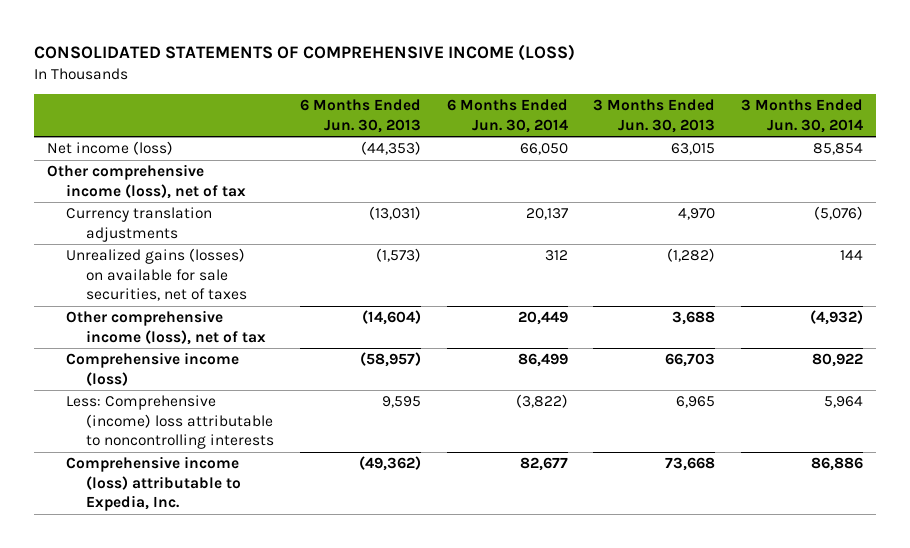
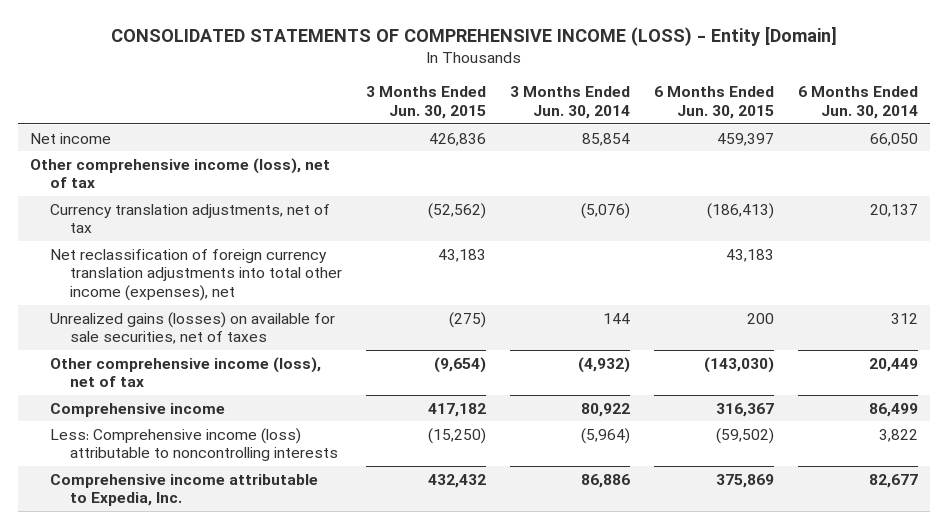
[33,43,575,61] CONSOLIDATED STATEMENTS OF COMPREHENSIVE INCOME (LOSS) -> [110,26,837,47] CONSOLIDATED STATEMENTS OF COMPREHENSIVE INCOME (LOSS) - Entity [Domain]
[299,99,421,133] 6 Months Ended Jun. 30, 2013 -> none
[593,99,716,133] 3 Months Ended Jun. 30, 2013 -> none
none -> [366,86,487,120] 3 Months Ended Jun. 30, 2015
none -> [654,86,775,120] 6 Months Ended Jun. 30, 2015
[46,141,173,156] Net income (loss) -> [30,132,112,144] Net income
[66,207,213,242] Currency translation adjustments -> [50,203,331,234] Currency translation adjustments, net of tax
none -> [50,248,343,301] Net reclassification of foreign currency translation adjustments into total other income (expenses), net
[66,352,240,386] Comprehensive income (loss) -> [50,402,226,417] Comprehensive income
[66,395,274,449] Less: Comprehensive (income) loss attributable to noncontrolling interests -> [50,427,339,462] Less: Comprehensive income (loss) attributable to noncontrolling interests
[515,394,568,409] (3,822) -> [878,428,918,442] 3,822
[824,396,864,409] 5,964 -> [581,427,631,444] (5,964)
[66,456,241,511] Comprehensive income (loss) attributable to Expedia, Inc. -> [50,473,319,507] Comprehensive income attributable to Expedia, Inc.

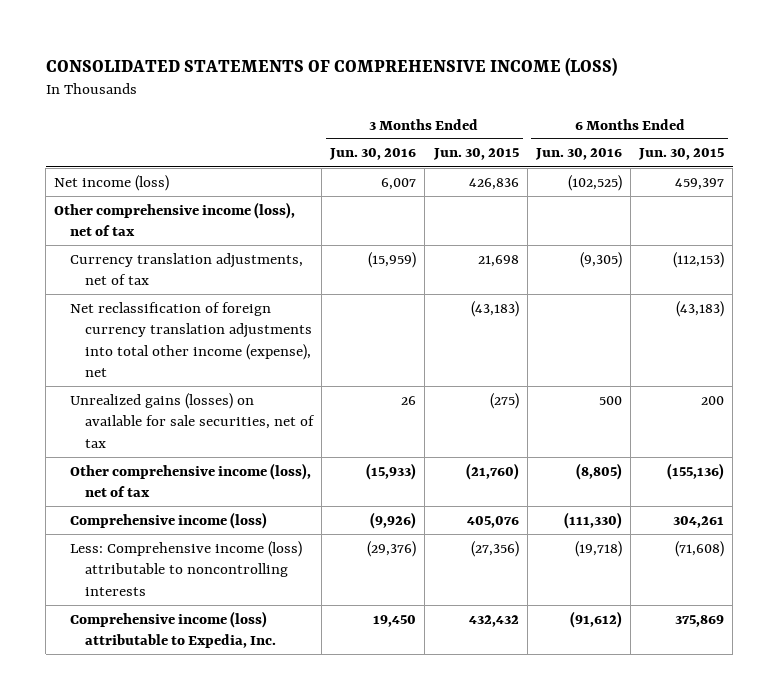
[110,26,837,47] CONSOLIDATED STATEMENTS OF COMPREHENSIVE INCOME (LOSS) - Entity [Domain] -> [45,56,617,76] CONSOLIDATED STATEMENTS OF COMPREHENSIVE INCOME (LOSS)
[510,86,631,120] 3 Months Ended Jun. 30, 2014 -> none
[797,86,918,120] 6 Months Ended Jun. 30, 2014 -> none
none -> [329,148,417,161] Jun. 30, 2016
none -> [534,148,622,161] Jun. 30, 2016
[30,132,112,144] Net income -> [54,174,170,191] Net income (loss)
[428,202,487,219] (52,562) -> [477,254,519,267] 21,698
[707,202,775,219] (186,413) -> [672,251,724,268] (112,153)
[50,248,343,301] Net reclassification of foreign currency translation adjustments into total other income (expenses), net -> [69,301,313,378] Net reclassification of foreign currency translation adjustments into total other income (expense), net
[438,248,487,262] 43,183 -> [470,300,519,317] (43,183)
[726,248,775,262] 43,183 -> [675,300,724,317] (43,183)
[50,311,336,345] Unrealized gains (losses) on available for sale securities, net of taxes -> [69,392,316,448] Unrealized gains (losses) on available for sale securities, net of tax
[434,356,487,373] (9,654) -> [465,462,519,480] (21,760)
[704,356,775,373] (143,030) -> [666,462,724,480] (155,136)
[50,402,226,417] Comprehensive income -> [69,511,267,529] Comprehensive income (loss)
[428,402,487,417] 417,182 -> [466,515,519,528] 405,076
[716,402,775,417] 316,367 -> [672,515,724,528] 304,261
[428,427,487,444] (15,250) -> [470,540,519,557] (27,356)
[716,427,775,444] (59,502) -> [674,540,724,557] (71,608)
[50,473,319,507] Comprehensive income attributable to Expedia, Inc. -> [69,610,277,649] Comprehensive income (loss) attributable to Expedia, Inc.

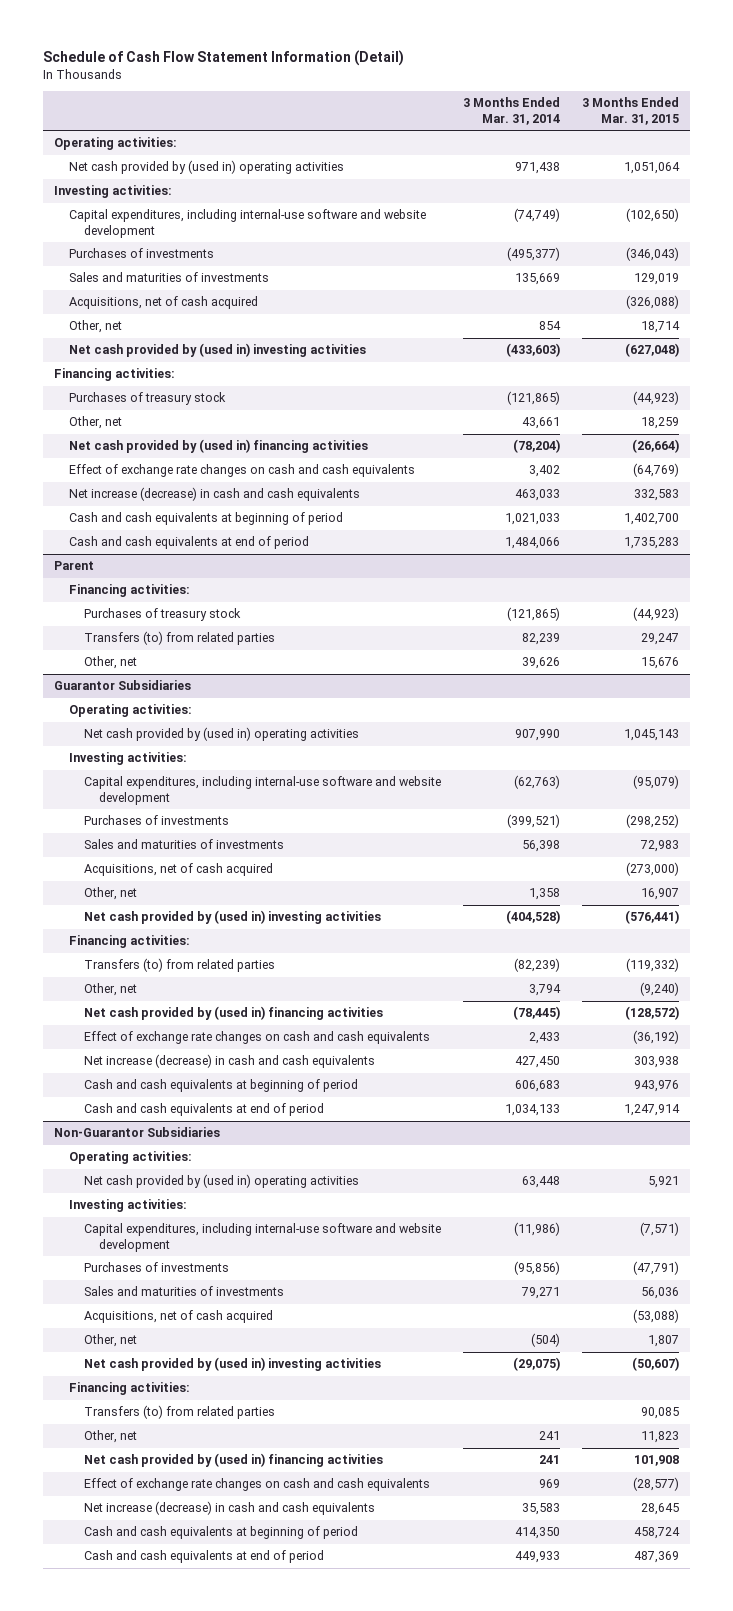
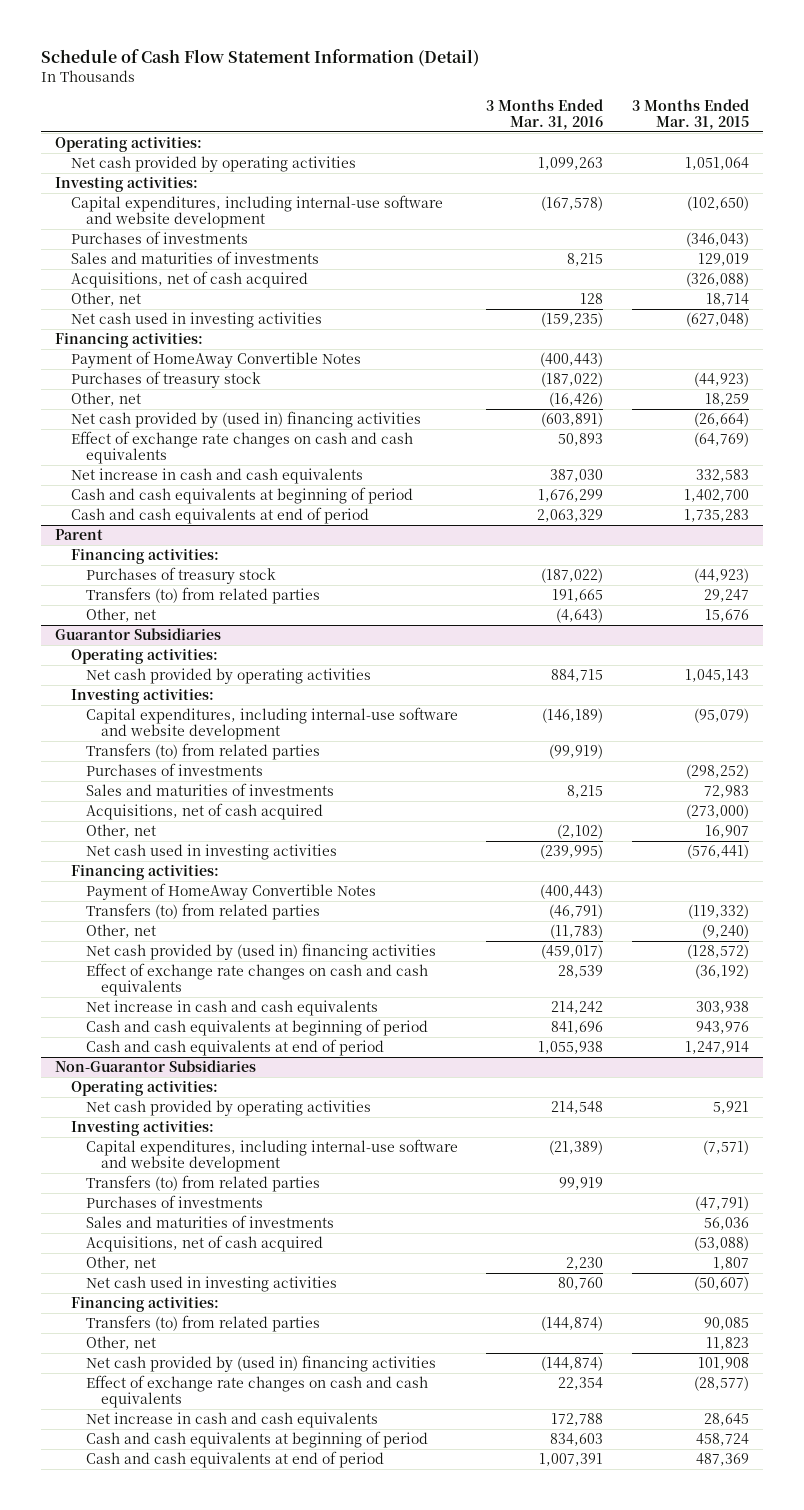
[463,97,561,125] 3 Months Ended Mar. 31, 2014 -> none
none -> [486,98,604,130] 3 Months Ended Mar. 31, 2016
[68,160,344,175] Net cash provided by (used in) operating activities -> [70,156,356,173] Net cash provided by operating activities
[68,343,366,358] Net cash provided by (used in) investing activities -> [70,312,322,329] Net cash used in investing activities
none -> [70,351,361,369] Payment of HomeAway Convertible Notes
[68,487,360,502] Net increase (decrease) in cash and cash equivalents -> [70,468,363,485] Net increase in cash and cash equivalents
[84,727,360,742] Net cash provided by (used in) operating activities -> [85,668,371,685] Net cash provided by operating activities
none -> [85,743,320,761] Transfers (to) from related parties
[84,910,382,925] Net cash provided by (used in) investing activities -> [85,844,337,861] Net cash used in investing activities
none -> [85,883,376,901] Payment of HomeAway Convertible Notes
[84,1054,376,1069] Net increase (decrease) in cash and cash equivalents -> [85,1000,378,1017] Net increase in cash and cash equivalents
[84,1174,360,1189] Net cash provided by (used in) operating activities -> [85,1100,371,1117] Net cash provided by operating activities
none -> [85,1175,320,1193] Transfers (to) from related parties
[84,1357,382,1372] Net cash provided by (used in) investing activities -> [85,1276,337,1293] Net cash used in investing activities
[84,1501,376,1516] Net increase (decrease) in cash and cash equivalents -> [85,1412,378,1429] Net increase in cash and cash equivalents

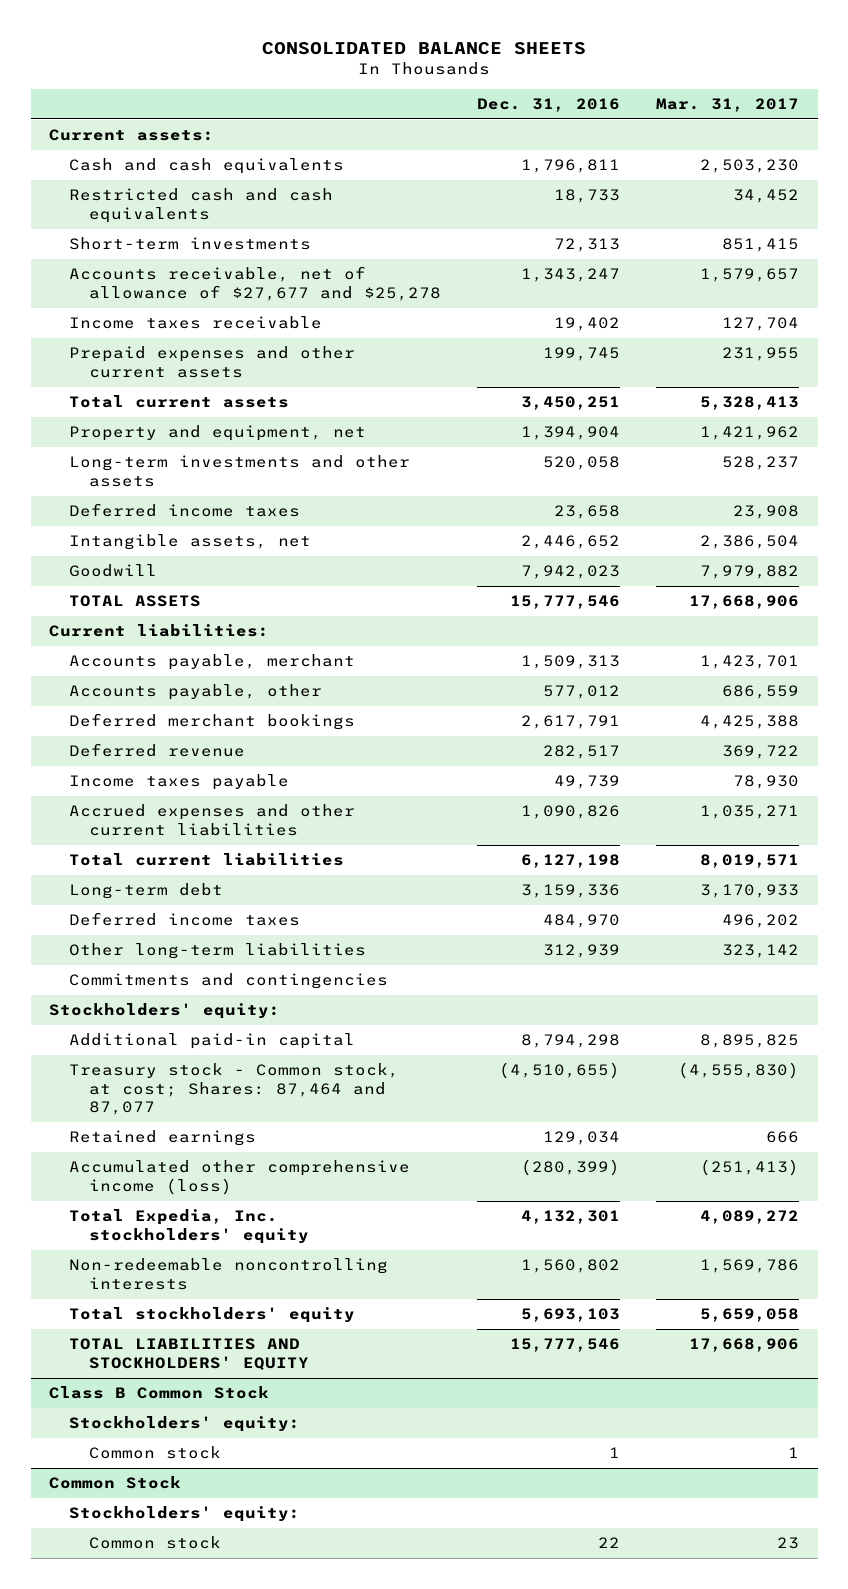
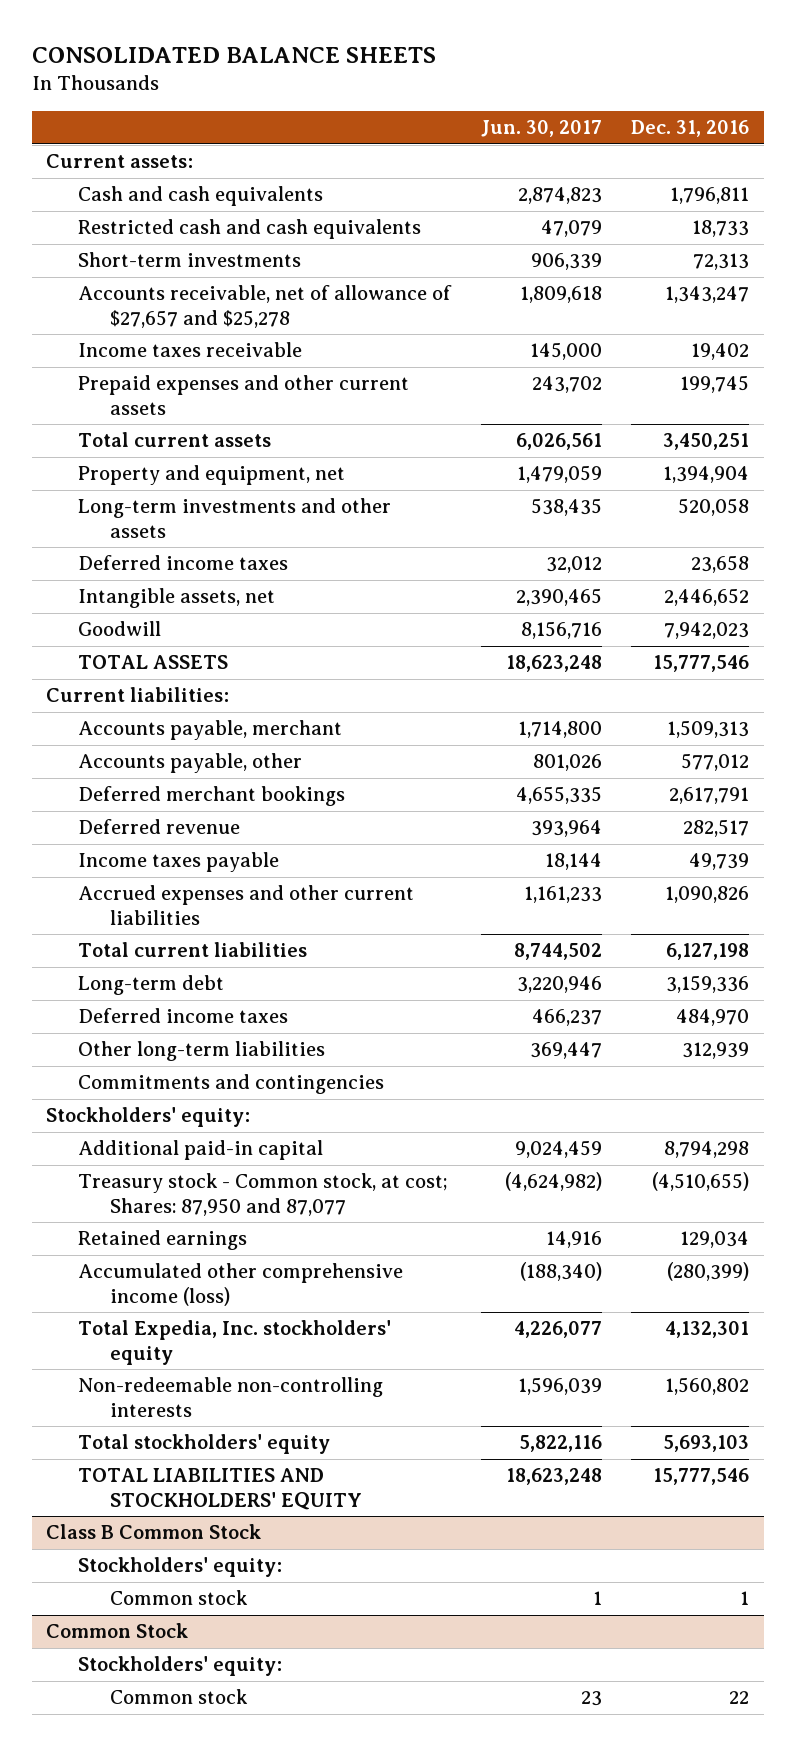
[656,97,800,112] Mar. 31, 2017 -> none
none -> [480,120,602,138] Jun. 30, 2017
[68,266,441,301] Accounts receivable, net of allowance of $27,677 and $25,278 -> [78,285,453,328] Accounts receivable, net of allowance of $27,657 and $25,278
[68,1063,399,1116] Treasury stock - Common stock, at cost; Shares: 87,464 and 87,077 -> [78,1173,449,1216] Treasury stock - Common stock, at cost; Shares: 87,950 and 87,077
[68,1258,388,1290] Non-redeemable noncontrolling interests -> [78,1377,384,1417] Non-redeemable non-controlling interests

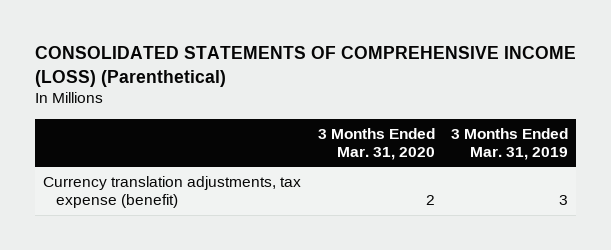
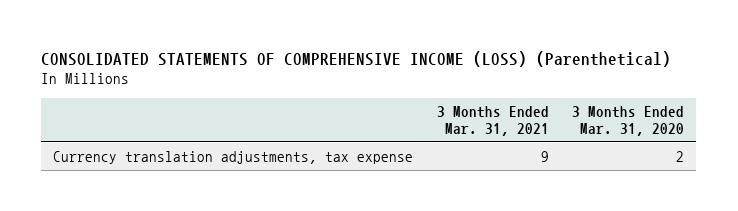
[450,127,568,160] 3 Months Ended Mar. 31, 2019 -> none
none -> [436,106,549,136] 3 Months Ended Mar. 31, 2021
[43,176,302,209] Currency translation adjustments, tax expense (benefit) -> [53,151,414,165] Currency translation adjustments, tax expense

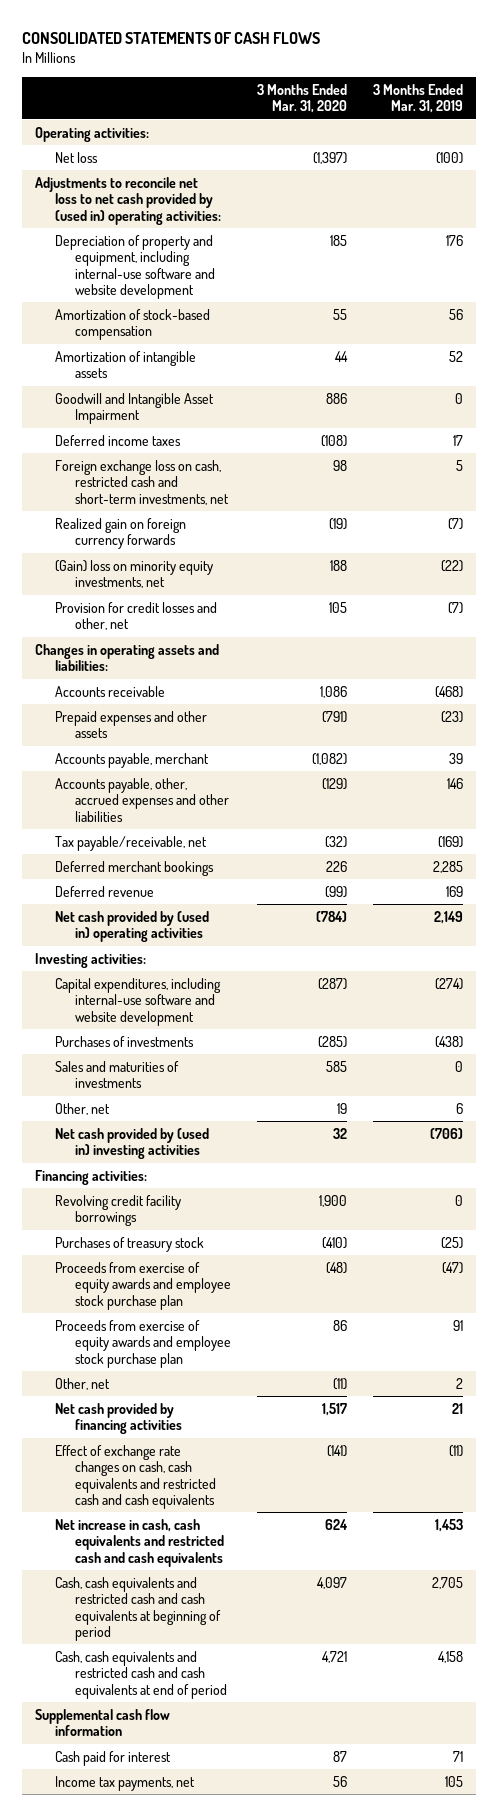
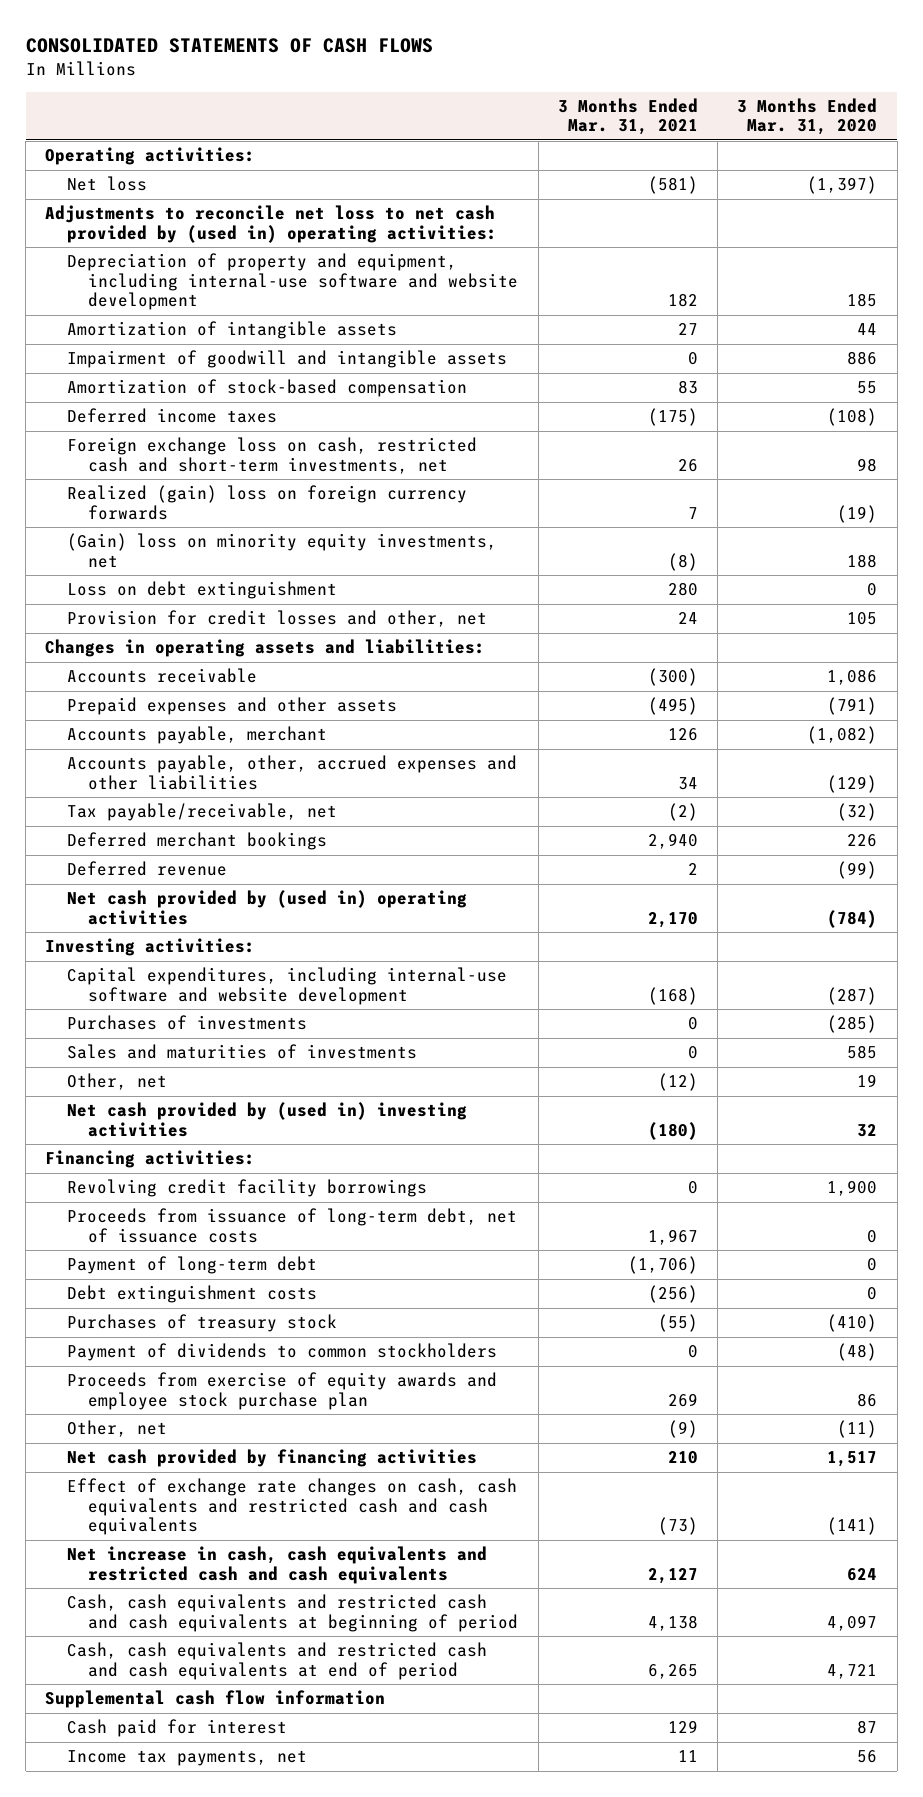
[373,83,464,114] 3 Months Ended Mar. 31, 2019 -> none
none -> [557,97,698,136] 3 Months Ended Mar. 31, 2021
[55,392,215,425] Goodwill and Intangible Asset Impairment -> [66,350,507,369] Impairment of goodwill and intangible assets
[55,308,211,341] Amortization of stock-based compensation -> [66,379,467,398] Amortization of stock-based compensation
[55,517,187,550] Realized gain on foreign currency forwards -> [66,485,467,520] Realized (gain) loss on foreign currency forwards
none -> [66,581,337,600] Loss on debt extinguishment
none -> [66,1208,517,1243] Proceeds from issuance of long-term debt, net of issuance costs
none -> [66,1256,317,1275] Payment of long-term debt
none -> [66,1285,317,1304] Debt extinguishment costs
[55,1261,231,1310] Proceeds from exercise of equity awards and employee stock purchase plan -> none
none -> [66,1343,497,1362] Payment of dividends to common stockholders

